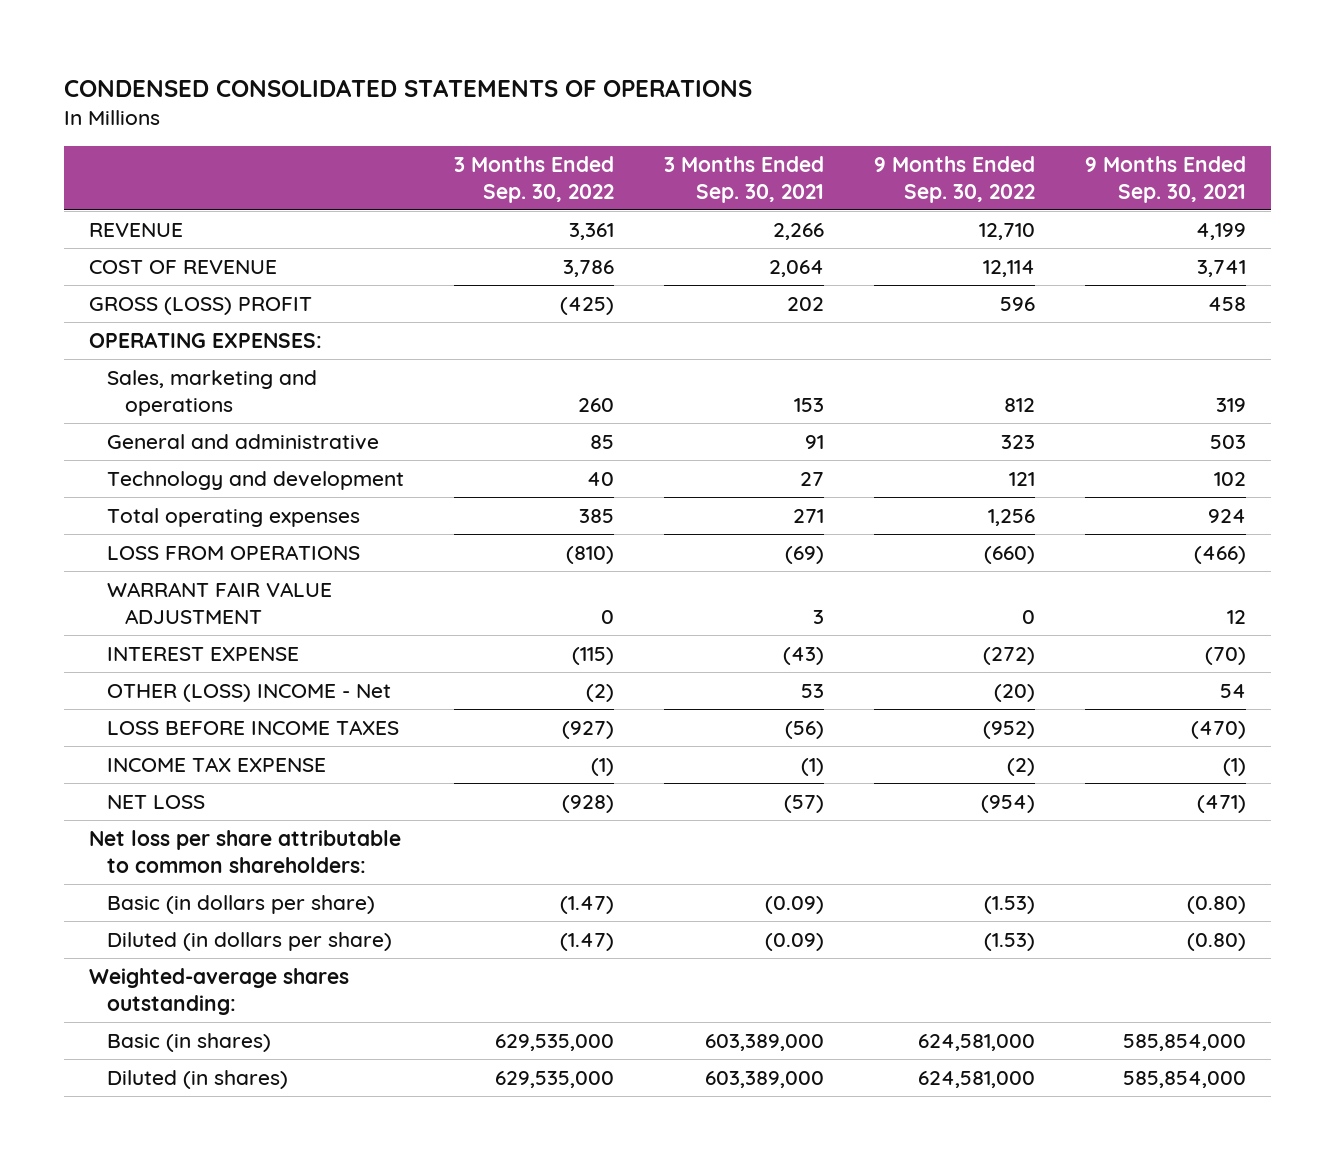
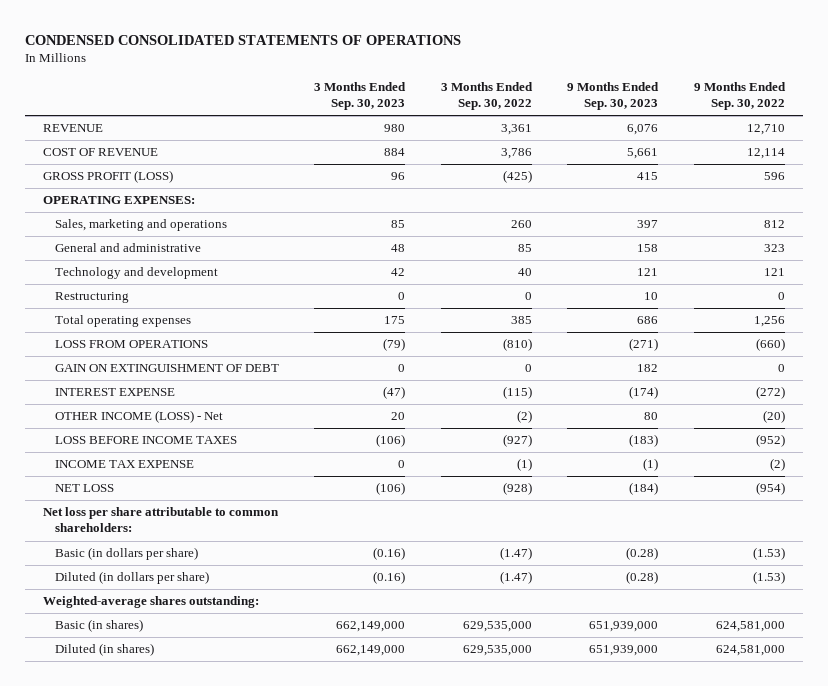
[664,155,825,203] 3 Months Ended Sep. 30, 2021 -> none
[1084,155,1246,203] 9 Months Ended Sep. 30, 2021 -> none
none -> [314,82,407,111] 3 Months Ended Sep. 30, 2023
none -> [567,82,660,111] 9 Months Ended Sep. 30, 2023
[89,296,313,315] GROSS (LOSS) PROFIT -> [43,170,174,184] GROSS PROFIT (LOSS)
none -> [54,292,129,304] Restructuring
[107,581,333,624] WARRANT FAIR VALUE ADJUSTMENT -> none
none -> [54,364,279,373] GAIN ON EXTINGUISHMENT OF DEBT
[107,683,392,702] OTHER (LOSS) INCOME - Net -> [54,410,223,424] OTHER INCOME (LOSS) - Net

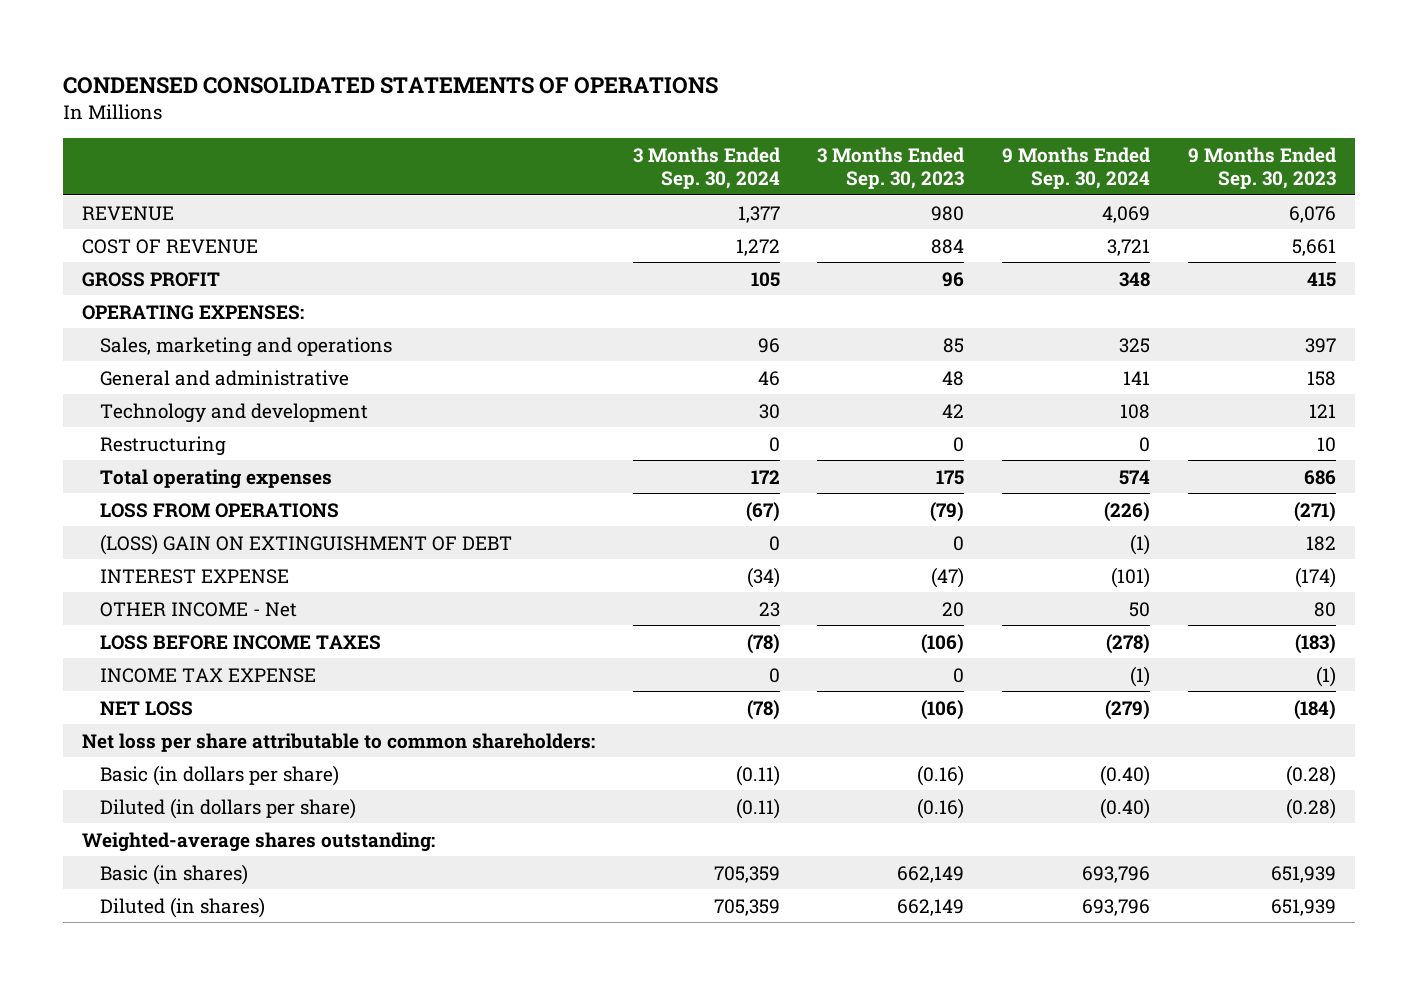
[440,82,533,111] 3 Months Ended Sep. 30, 2022 -> none
[694,82,787,111] 9 Months Ended Sep. 30, 2022 -> none
none -> [632,146,780,189] 3 Months Ended Sep. 30, 2024
none -> [1002,146,1151,189] 9 Months Ended Sep. 30, 2024
[43,170,174,184] GROSS PROFIT (LOSS) -> [81,271,220,287] GROSS PROFIT
[54,364,279,373] GAIN ON EXTINGUISHMENT OF DEBT -> [100,533,513,555] (LOSS) GAIN ON EXTINGUISHMENT OF DEBT
[54,410,223,424] OTHER INCOME (LOSS) - Net -> [100,601,298,617] OTHER INCOME - Net
[336,621,406,633] 662,149,000 -> [897,865,965,883] 662,149
[589,621,659,633] 651,939,000 -> [1270,865,1336,883] 651,939
[336,645,406,657] 662,149,000 -> [897,898,965,916] 662,149
[589,645,659,657] 651,939,000 -> [1270,898,1336,916] 651,939

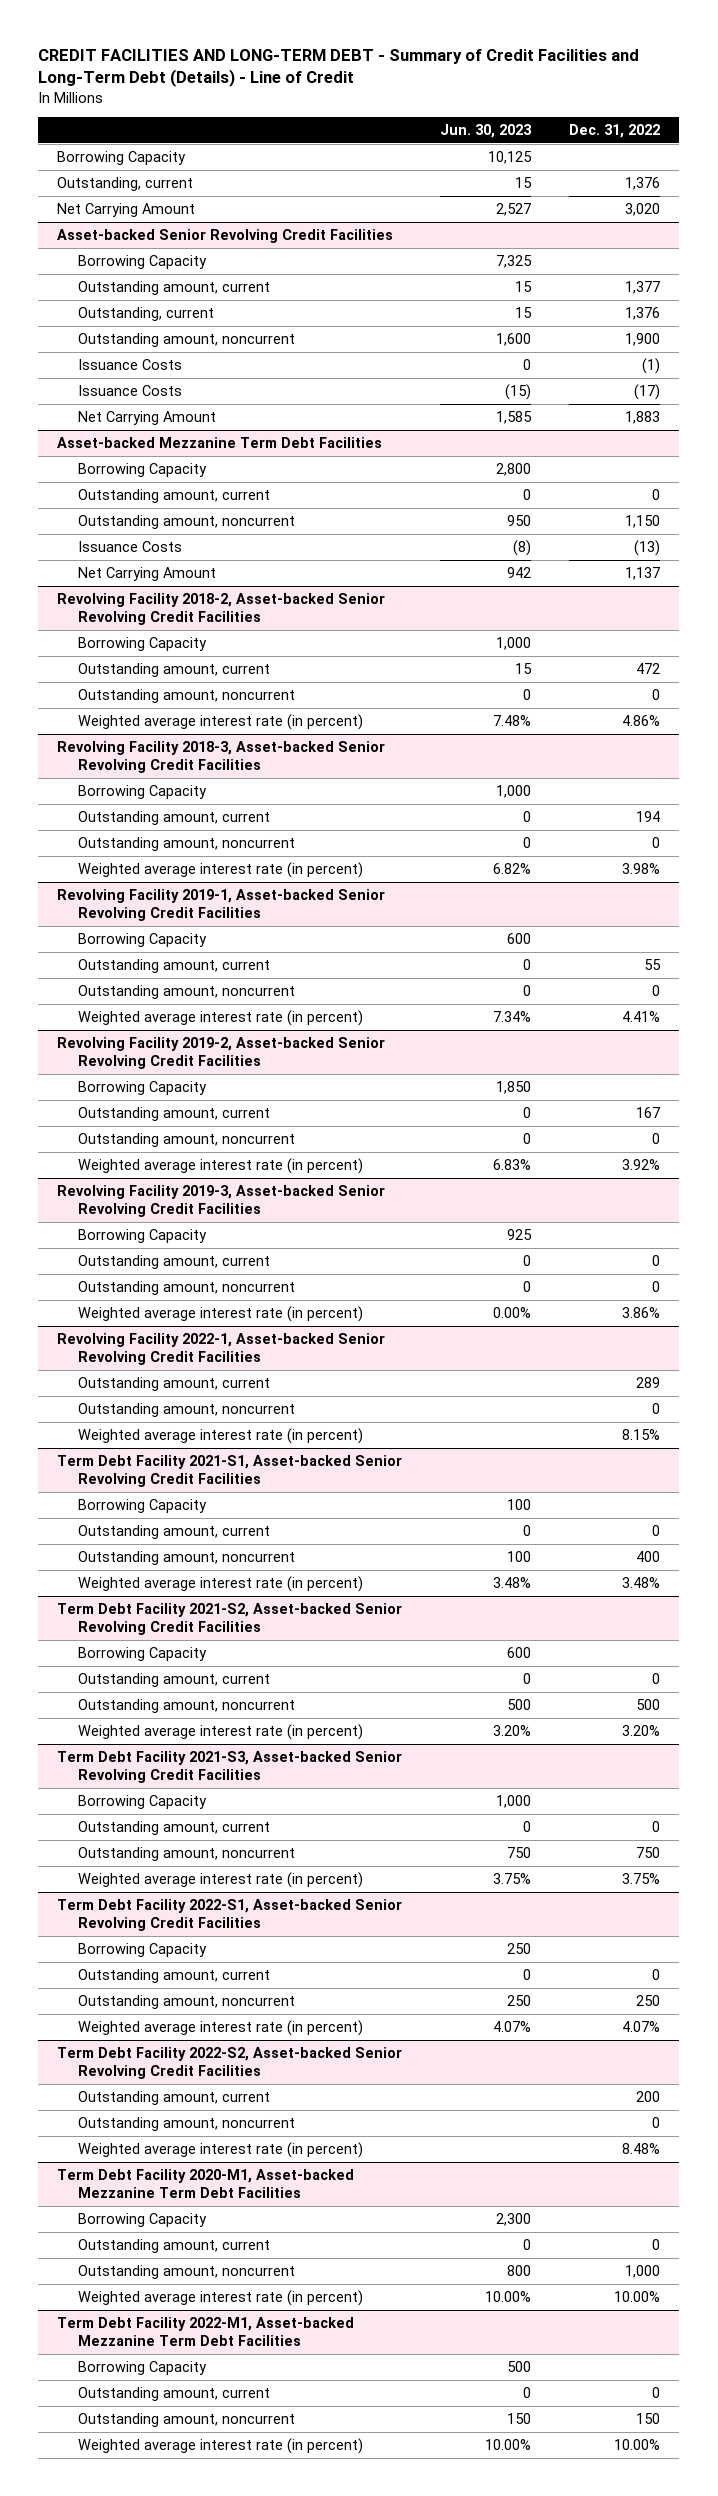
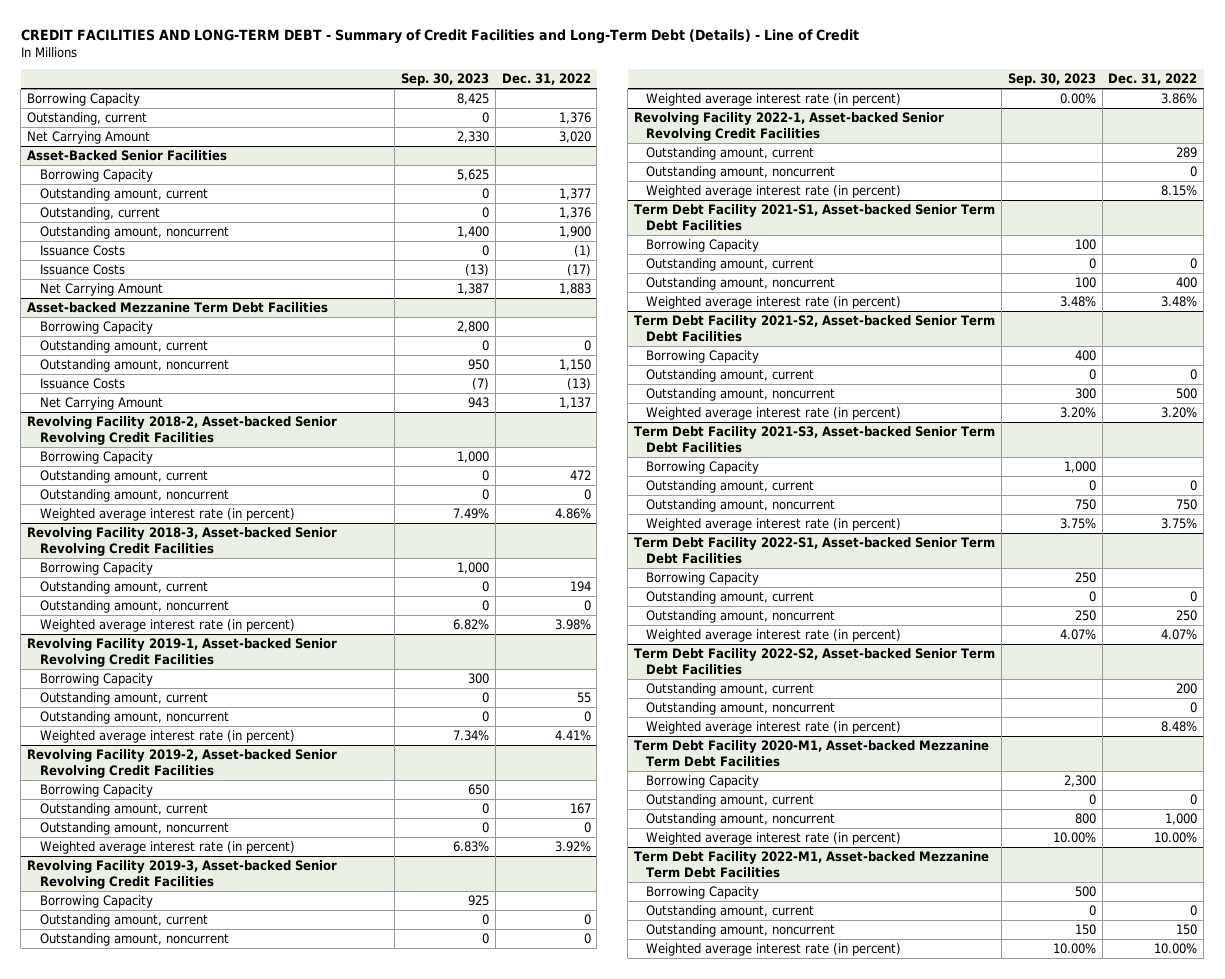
[440,124,533,139] Jun. 30, 2023 -> none
none -> [400,73,489,87] Sep. 30, 2023
[57,228,394,243] Asset-backed Senior Revolving Credit Facilities -> [27,150,228,162] Asset-Backed Senior Facilities
[57,1454,403,1487] Term Debt Facility 2021-S1, Asset-backed Senior Revolving Credit Facilities -> [634,204,996,231] Term Debt Facility 2021-S1, Asset-backed Senior Term Debt Facilities
[57,1602,403,1635] Term Debt Facility 2021-S2, Asset-backed Senior Revolving Credit Facilities -> [634,315,996,342] Term Debt Facility 2021-S2, Asset-backed Senior Term Debt Facilities
[57,1750,403,1783] Term Debt Facility 2021-S3, Asset-backed Senior Revolving Credit Facilities -> [634,426,996,453] Term Debt Facility 2021-S3, Asset-backed Senior Term Debt Facilities
[57,1898,403,1931] Term Debt Facility 2022-S1, Asset-backed Senior Revolving Credit Facilities -> [634,537,996,564] Term Debt Facility 2022-S1, Asset-backed Senior Term Debt Facilities
[57,2046,403,2079] Term Debt Facility 2022-S2, Asset-backed Senior Revolving Credit Facilities -> [634,648,996,675] Term Debt Facility 2022-S2, Asset-backed Senior Term Debt Facilities

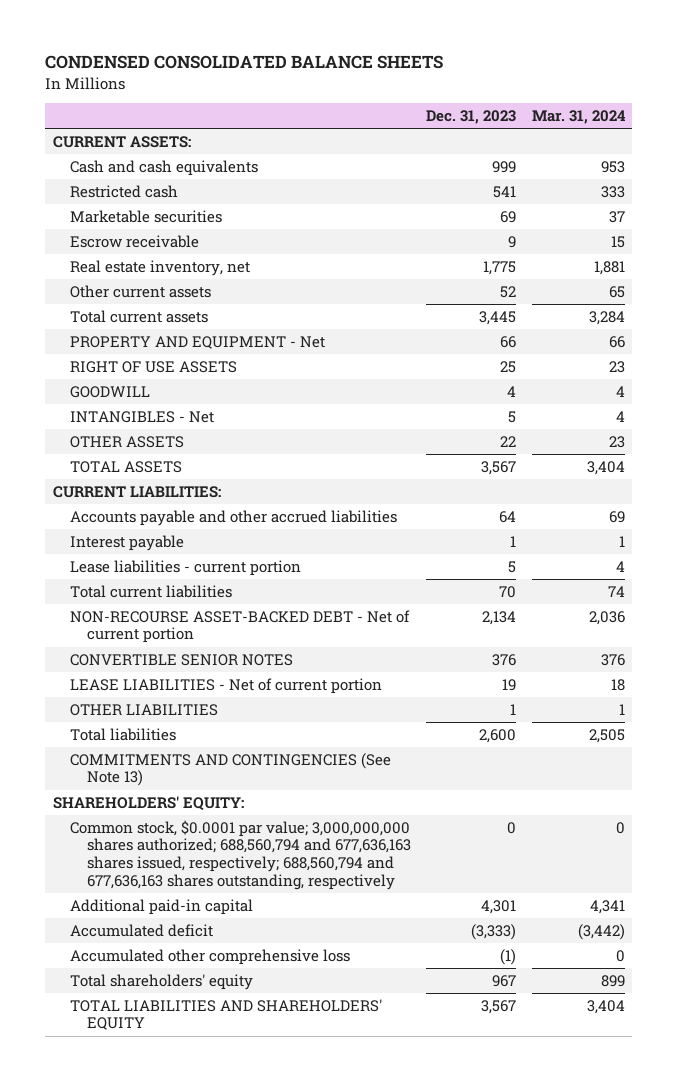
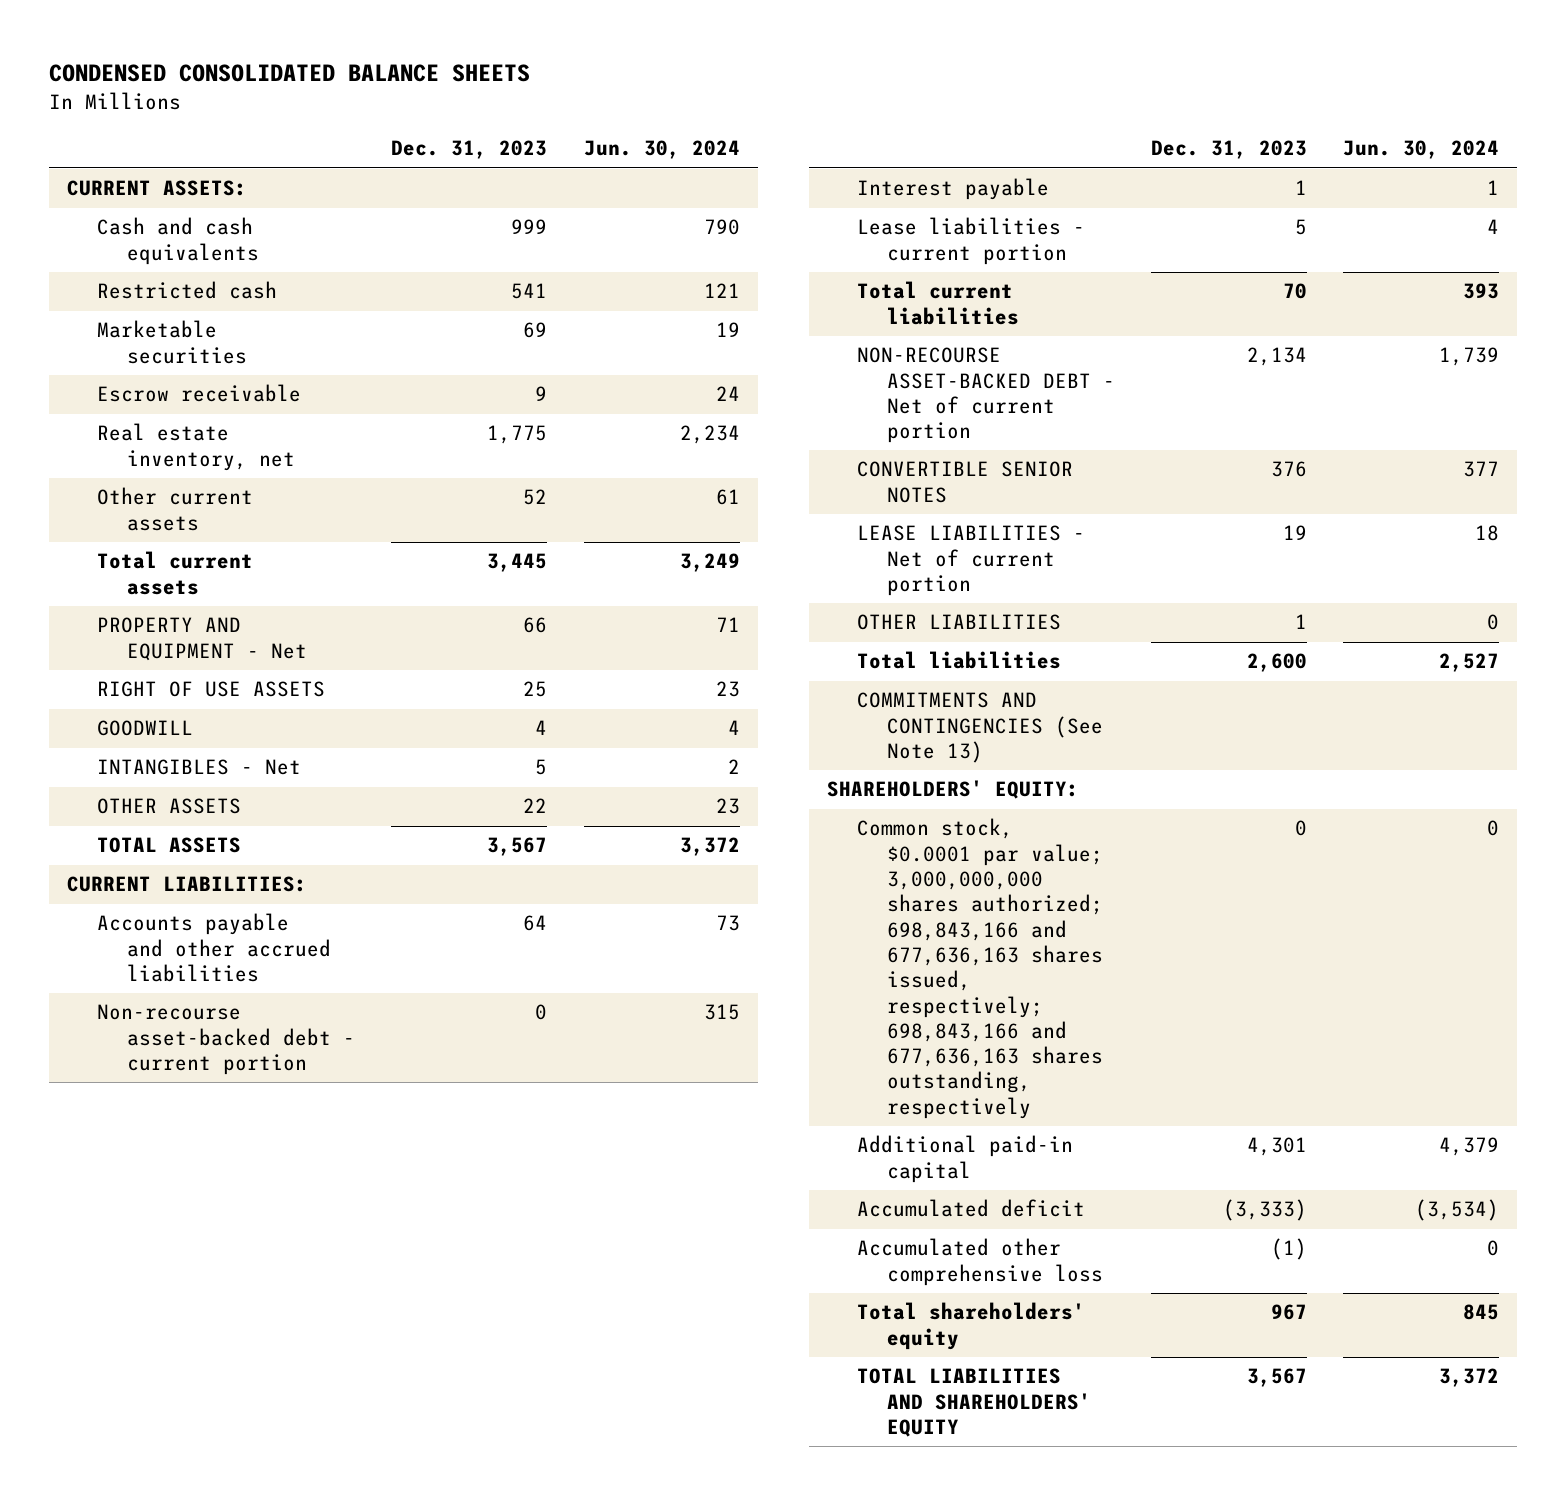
[531,110,626,125] Mar. 31, 2024 -> none
none -> [583,140,740,160] Jun. 30, 2024
none -> [97,1004,356,1076] Non-recourse asset-backed debt - current portion
[69,819,411,890] Common stock, $0.0001 par value; 3,000,000,000 shares authorized; 688,560,794 and 677,636,163 shares issued, respectively; 688,560,794 and 677,636,163 shares outstanding, respectively -> [856,818,1103,1119] Common stock, $0.0001 par value; 3,000,000,000 shares authorized; 698,843,166 and 677,636,163 shares issued, respectively; 698,843,166 and 677,636,163 shares outstanding, respectively

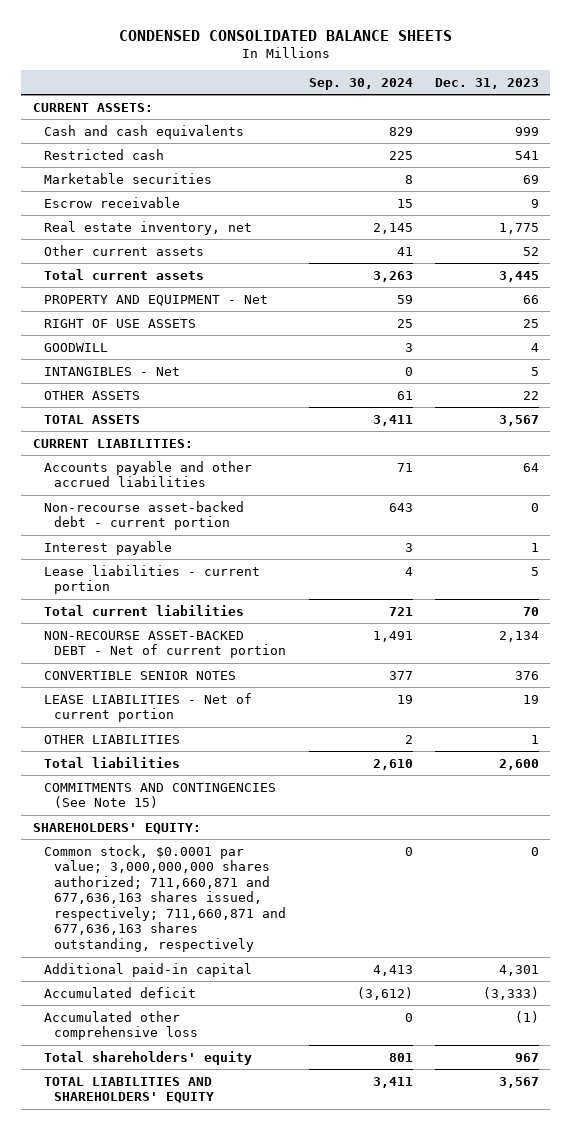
[583,140,740,160] Jun. 30, 2024 -> none
none -> [308,77,413,90] Sep. 30, 2024
[856,692,1103,764] COMMITMENTS AND CONTINGENCIES (See Note 13) -> [43,782,276,809] COMMITMENTS AND CONTINGENCIES (See Note 15)
[856,818,1103,1119] Common stock, $0.0001 par value; 3,000,000,000 shares authorized; 698,843,166 and 677,636,163 shares issued, respectively; 698,843,166 and 677,636,163 shares outstanding, respectively -> [43,844,287,953] Common stock, $0.0001 par value; 3,000,000,000 shares authorized; 711,660,871 and 677,636,163 shares issued, respectively; 711,660,871 and 677,636,163 shares outstanding, respectively

